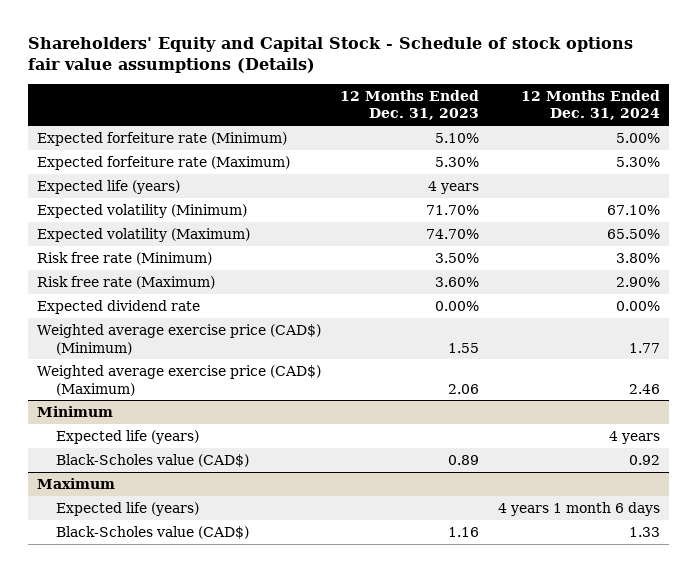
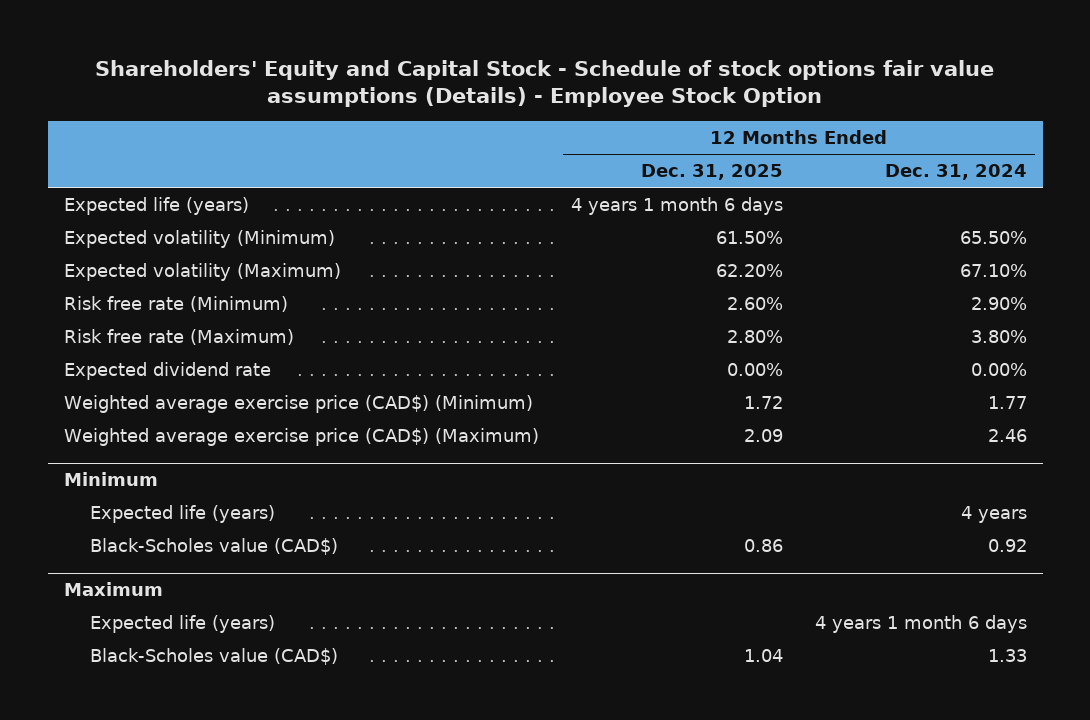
[27,36,633,74] Shareholders' Equity and Capital Stock - Schedule of stock options fair value assumptions (Details) -> [95,59,995,108] Shareholders' Equity and Capital Stock - Schedule of stock options fair value assumptions (Details) - Employee Stock Option
[339,89,479,121] 12 Months Ended Dec. 31, 2023 -> none
none -> [640,164,783,181] Dec. 31, 2025
[36,131,287,146] Expected forfeiture rate (Minimum) -> none
[36,155,290,170] Expected forfeiture rate (Maximum) -> none
[606,204,660,215] 67.10% -> [959,231,1027,245] 65.50%
[606,228,660,239] 65.50% -> [959,264,1027,278] 67.10%
[615,252,660,263] 3.80% -> [970,297,1027,311] 2.90%
[615,276,660,287] 2.90% -> [970,330,1027,344] 3.80%

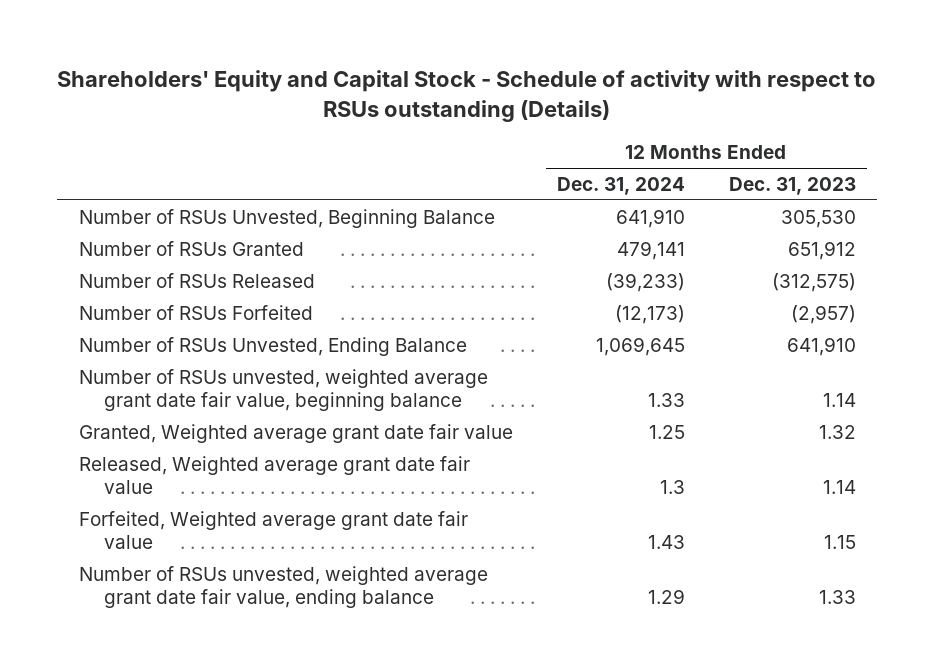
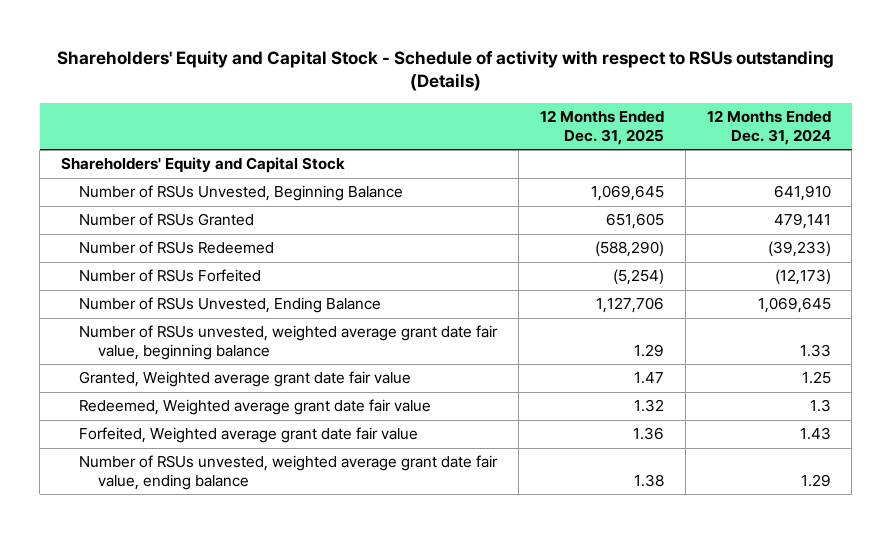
[728,177,856,196] Dec. 31, 2023 -> none
none -> [539,110,664,145] 12 Months Ended Dec. 31, 2025
none -> [61,157,346,174] Shareholders' Equity and Capital Stock
[79,272,316,288] Number of RSUs Released -> [79,241,275,255] Number of RSUs Redeemed
[79,455,471,495] Released, Weighted average grant date fair value -> [79,399,432,416] Redeemed, Weighted average grant date fair value

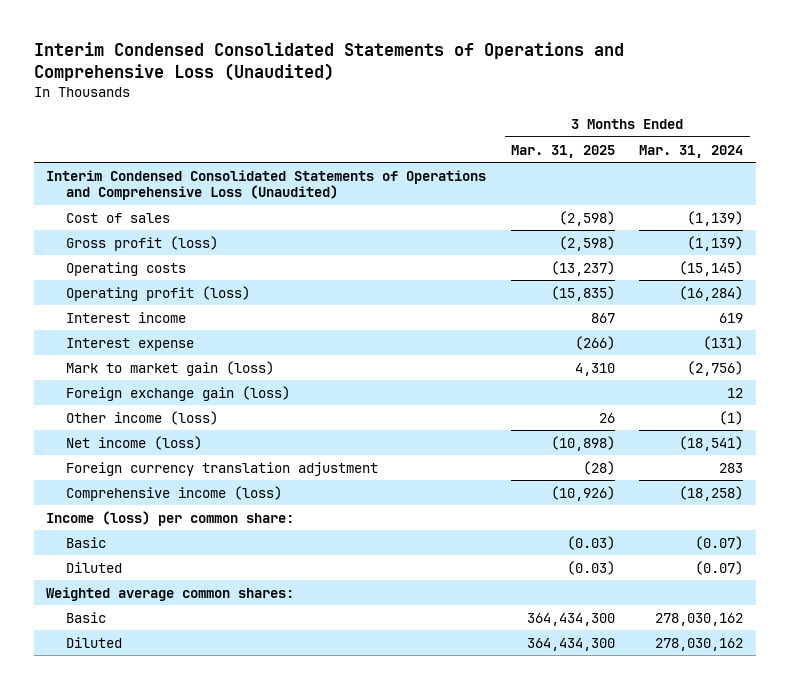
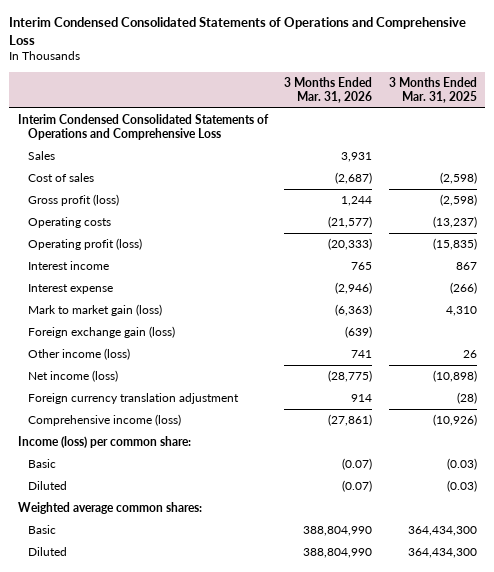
[33,42,624,82] Interim Condensed Consolidated Statements of Operations and Comprehensive Loss (Unaudited) -> [9,17,467,45] Interim Condensed Consolidated Statements of Operations and Comprehensive Loss
[639,144,744,158] Mar. 31, 2024 -> none
none -> [284,77,373,103] 3 Months Ended Mar. 31, 2026
[46,169,487,201] Interim Condensed Consolidated Statements of Operations and Comprehensive Loss (Unaudited) -> [17,114,269,140] Interim Condensed Consolidated Statements of Operations and Comprehensive Loss
none -> [28,151,56,161] Sales

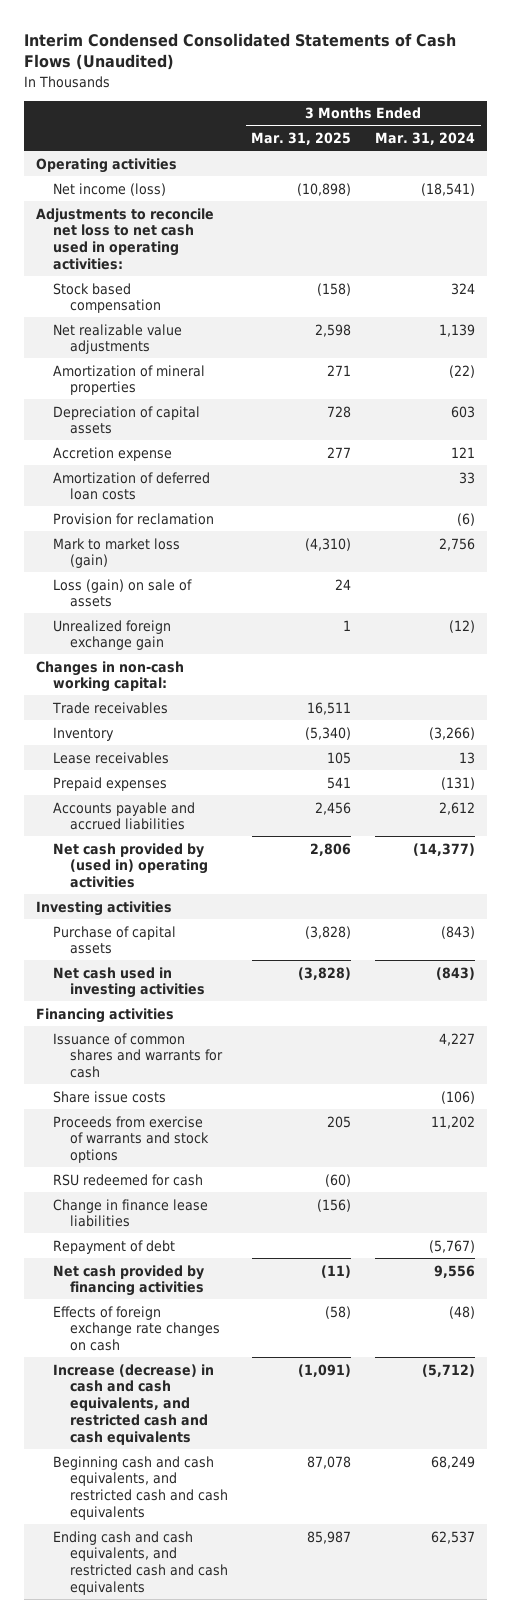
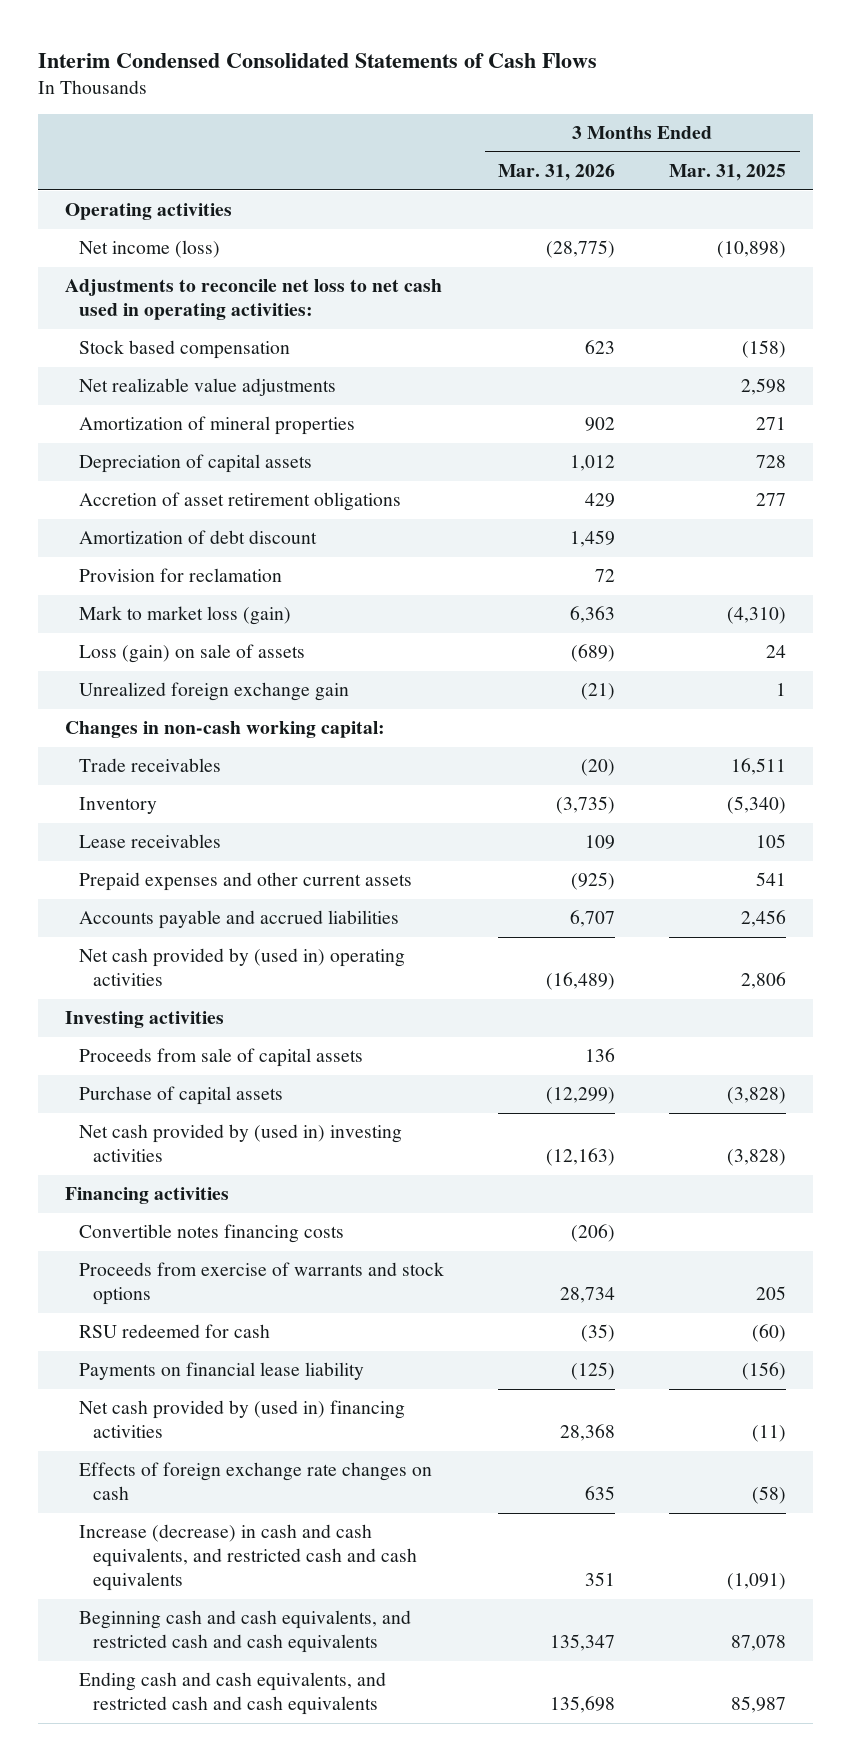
[23,32,456,71] Interim Condensed Consolidated Statements of Cash Flows (Unaudited) -> [38,53,598,69] Interim Condensed Consolidated Statements of Cash Flows
[375,131,476,145] Mar. 31, 2024 -> none
none -> [498,164,616,182] Mar. 31, 2026
[52,471,210,501] Amortization of deferred loan costs -> none
[52,446,172,461] Accretion expense -> [79,492,402,512] Accretion of asset retirement obligations
none -> [79,530,318,545] Amortization of debt discount
[52,776,167,791] Prepaid expenses -> [79,872,413,892] Prepaid expenses and other current assets
none -> [79,1048,364,1068] Proceeds from sale of capital assets
[52,966,205,999] Net cash used in investing activities -> [79,1124,403,1163] Net cash provided by (used in) investing activities
[52,1032,223,1079] Issuance of common shares and warrants for cash -> none
[52,1090,166,1103] Share issue costs -> none
none -> [79,1224,345,1244] Convertible notes financing costs
[52,1239,175,1254] Repayment of debt -> none
[52,1198,208,1228] Change in finance lease liabilities -> [79,1362,365,1381] Payments on financial lease liability
[52,1264,204,1297] Net cash provided by financing activities -> [79,1400,406,1439] Net cash provided by (used in) financing activities

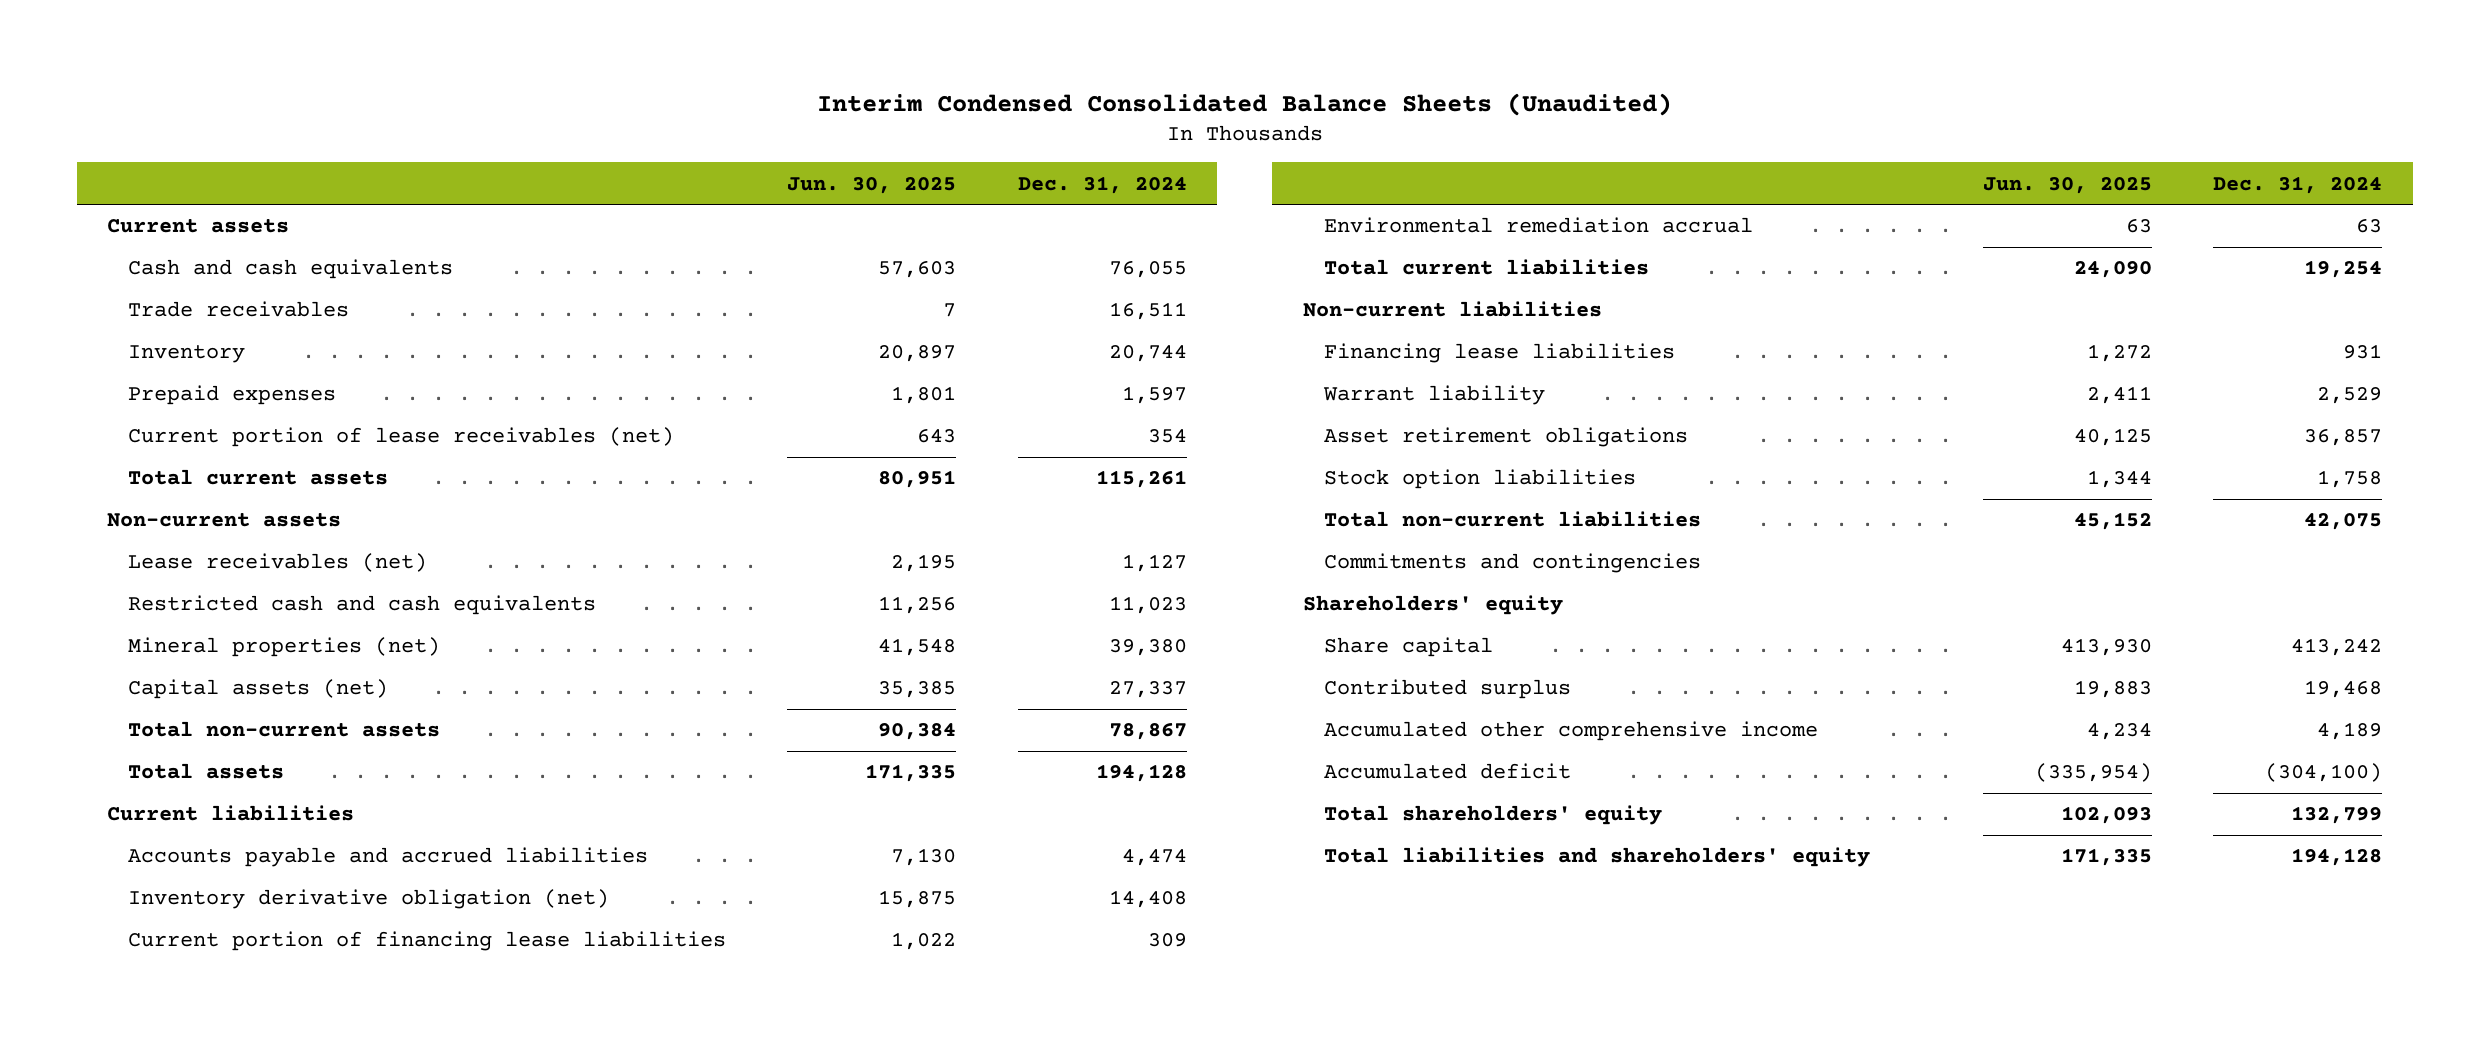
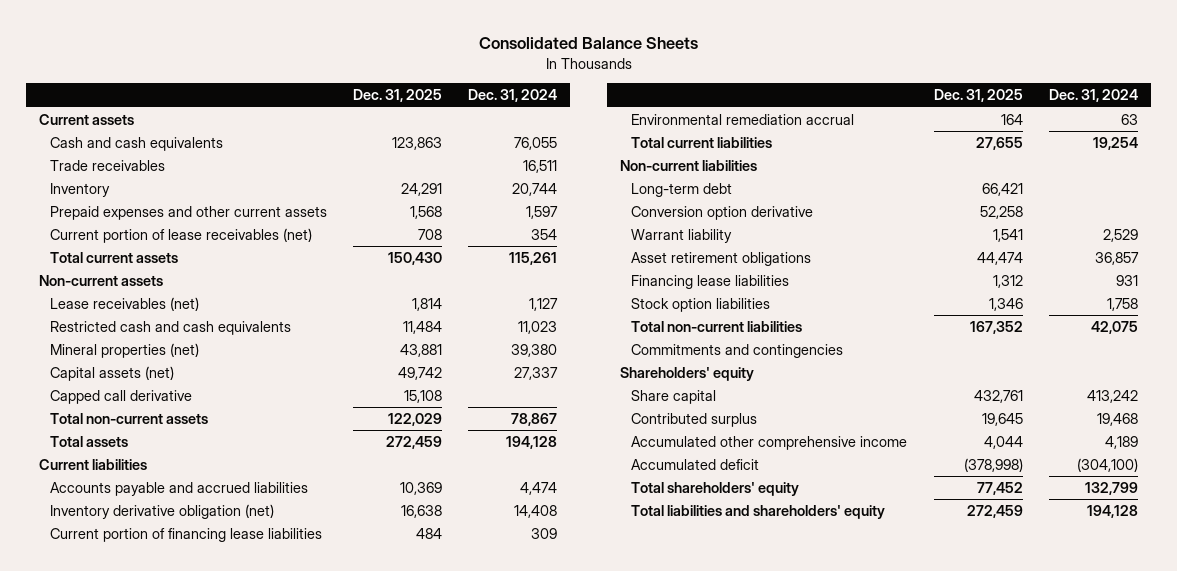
[816,92,1672,116] Interim Condensed Consolidated Balance Sheets (Unaudited) -> [478,36,698,49] Consolidated Balance Sheets
[787,176,957,194] Jun. 30, 2025 -> none
none -> [353,89,443,103] Dec. 31, 2025
[128,385,337,406] Prepaid expenses -> [50,206,328,221] Prepaid expenses and other current assets
none -> [50,390,193,405] Capped call derivative
none -> [630,183,732,198] Long-term debt
none -> [630,206,813,221] Conversion option derivative
[1323,343,1675,364] Financing lease liabilities -> [630,275,789,290] Financing lease liabilities

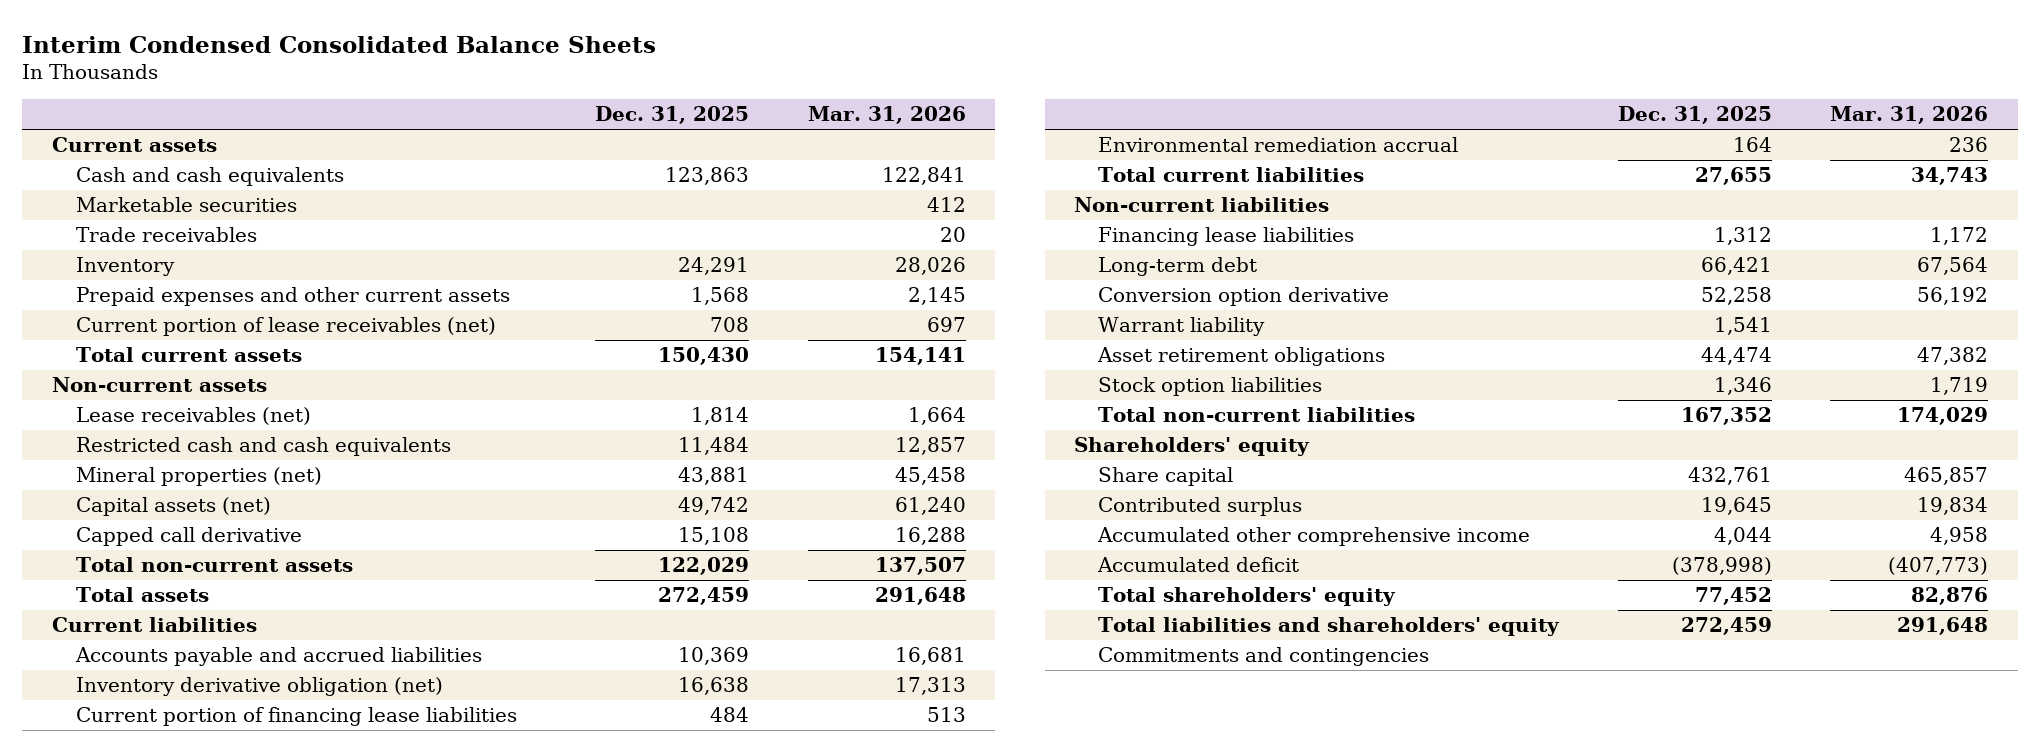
[478,36,698,49] Consolidated Balance Sheets -> [22,35,657,53] Interim Condensed Consolidated Balance Sheets
[468,89,558,103] Dec. 31, 2024 -> none
none -> [808,106,967,125] Mar. 31, 2026
none -> [75,197,297,213] Marketable securities
[630,275,789,290] Financing lease liabilities -> [1097,227,1354,247] Financing lease liabilities
[630,344,843,359] Commitments and contingencies -> [1097,647,1429,667] Commitments and contingencies

